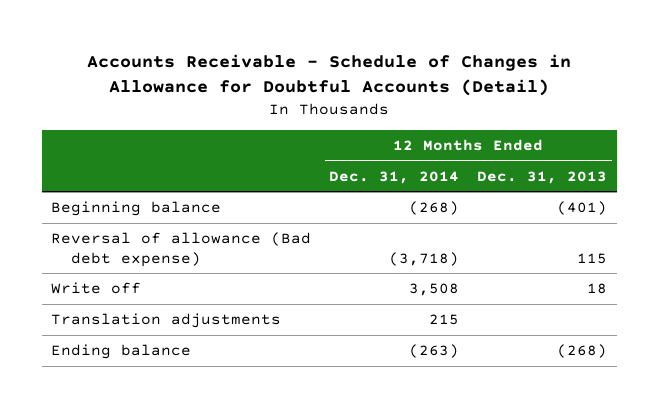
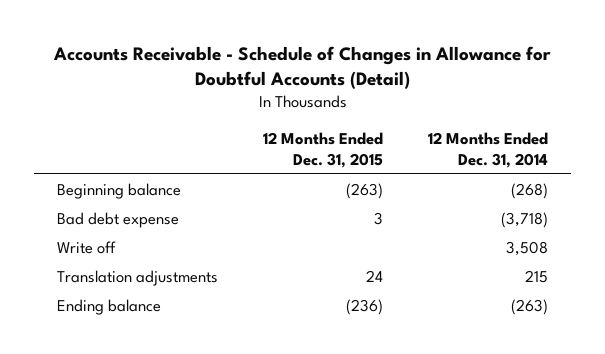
[477,170,608,184] Dec. 31, 2013 -> none
none -> [263,131,384,168] 12 Months Ended Dec. 31, 2015
[51,232,312,267] Reversal of allowance (Bad debt expense) -> [56,211,179,228] Bad debt expense

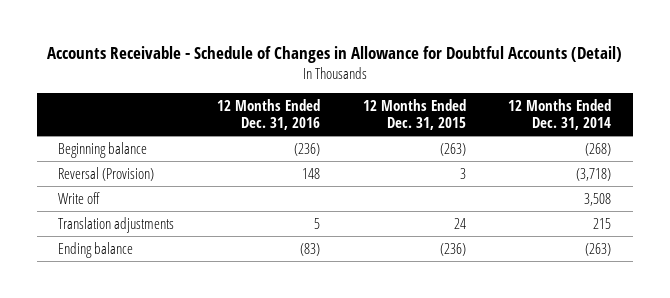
none -> [217,98,321,130] 12 Months Ended Dec. 31, 2016
[56,211,179,228] Bad debt expense -> [58,166,155,181] Reversal (Provision)

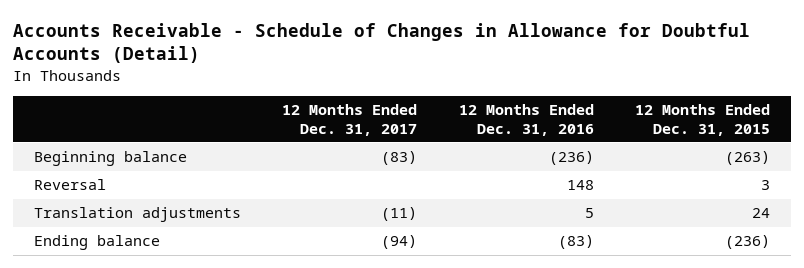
[508,98,612,130] 12 Months Ended Dec. 31, 2014 -> none
none -> [282,104,418,136] 12 Months Ended Dec. 31, 2017
[58,191,101,204] Write off -> none
[58,166,155,181] Reversal (Provision) -> [34,179,107,191] Reversal

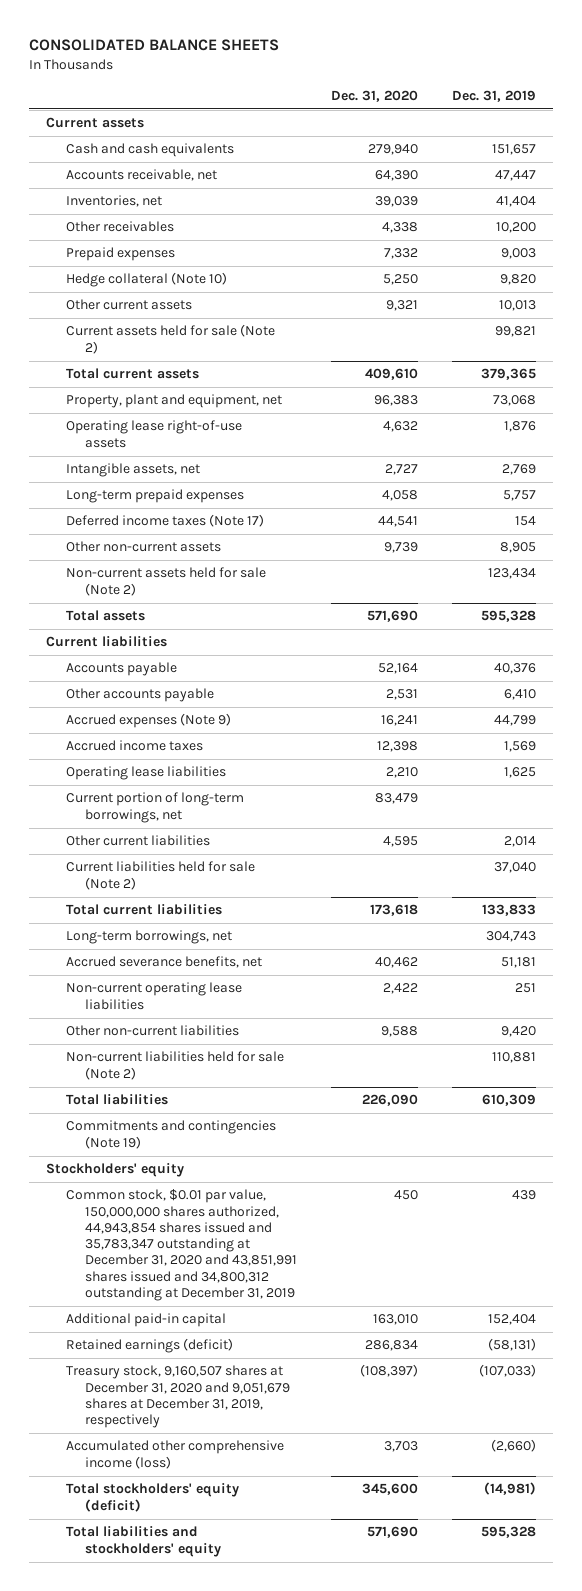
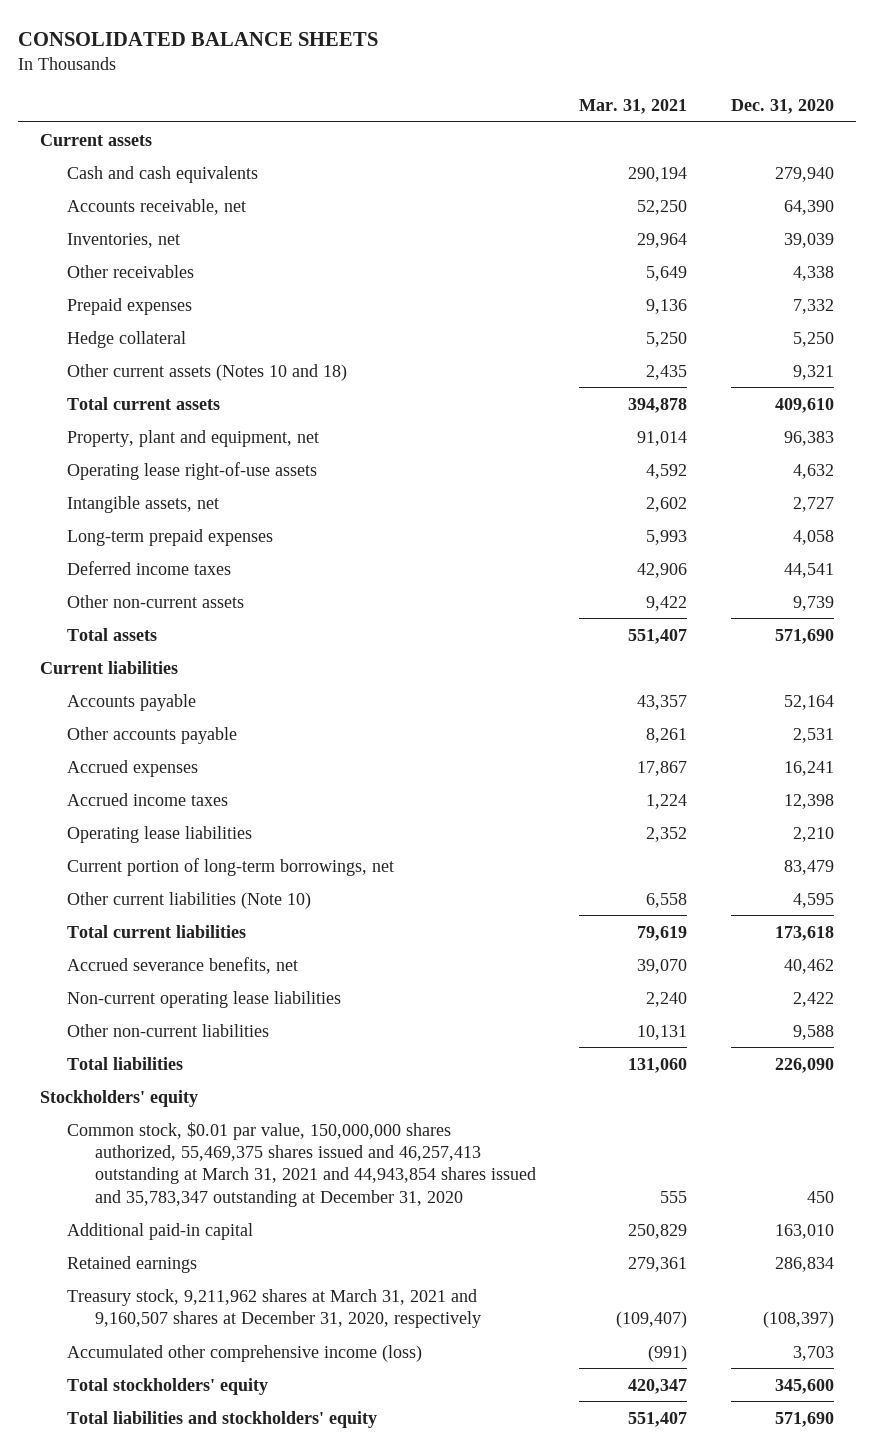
[452,90,537,103] Dec. 31, 2019 -> none
none -> [579,98,688,114] Mar. 31, 2021
[65,324,275,354] Current assets held for sale (Note 2) -> none
[65,272,227,288] Hedge collateral (Note 10) -> [67,330,187,348] Hedge collateral
[65,299,192,311] Other current assets -> [67,363,348,381] Other current assets (Notes 10 and 18)
[65,514,264,528] Deferred income taxes (Note 17) -> [67,560,232,575] Deferred income taxes
[65,567,266,596] Non-current assets held for sale (Note 2) -> none
[65,713,231,729] Accrued expenses (Note 9) -> [67,759,199,777] Accrued expenses
[65,861,255,890] Current liabilities held for sale (Note 2) -> none
[65,835,210,847] Other current liabilities -> [67,891,312,909] Other current liabilities (Note 10)
[65,930,232,945] Long-term borrowings, net -> none
[65,1051,284,1080] Non-current liabilities held for sale (Note 2) -> none
[65,1120,276,1149] Commitments and contingencies (Note 19) -> none
[65,1189,298,1301] Common stock, $0.01 par value, 150,000,000 shares authorized, 44,943,854 shares issued and 35,783,347 outstanding at December 31, 2020 and 43,851,991 shares issued and 34,800,312 outstanding at December 31, 2019 -> [67,1121,536,1207] Common stock, $0.01 par value, 150,000,000 shares authorized, 55,469,375 shares issued and 46,257,413 outstanding at March 31, 2021 and 44,943,854 shares issued and 35,783,347 outstanding at December 31, 2020
[65,1338,233,1354] Retained earnings (deficit) -> [67,1255,198,1273] Retained earnings
[65,1365,291,1429] Treasury stock, 9,160,507 shares at December 31, 2020 and 9,051,679 shares at December 31, 2019, respectively -> [67,1288,481,1328] Treasury stock, 9,211,962 shares at March 31, 2021 and 9,160,507 shares at December 31, 2020, respectively
[65,1483,239,1512] Total stockholders' equity (deficit) -> [67,1377,269,1395] Total stockholders' equity

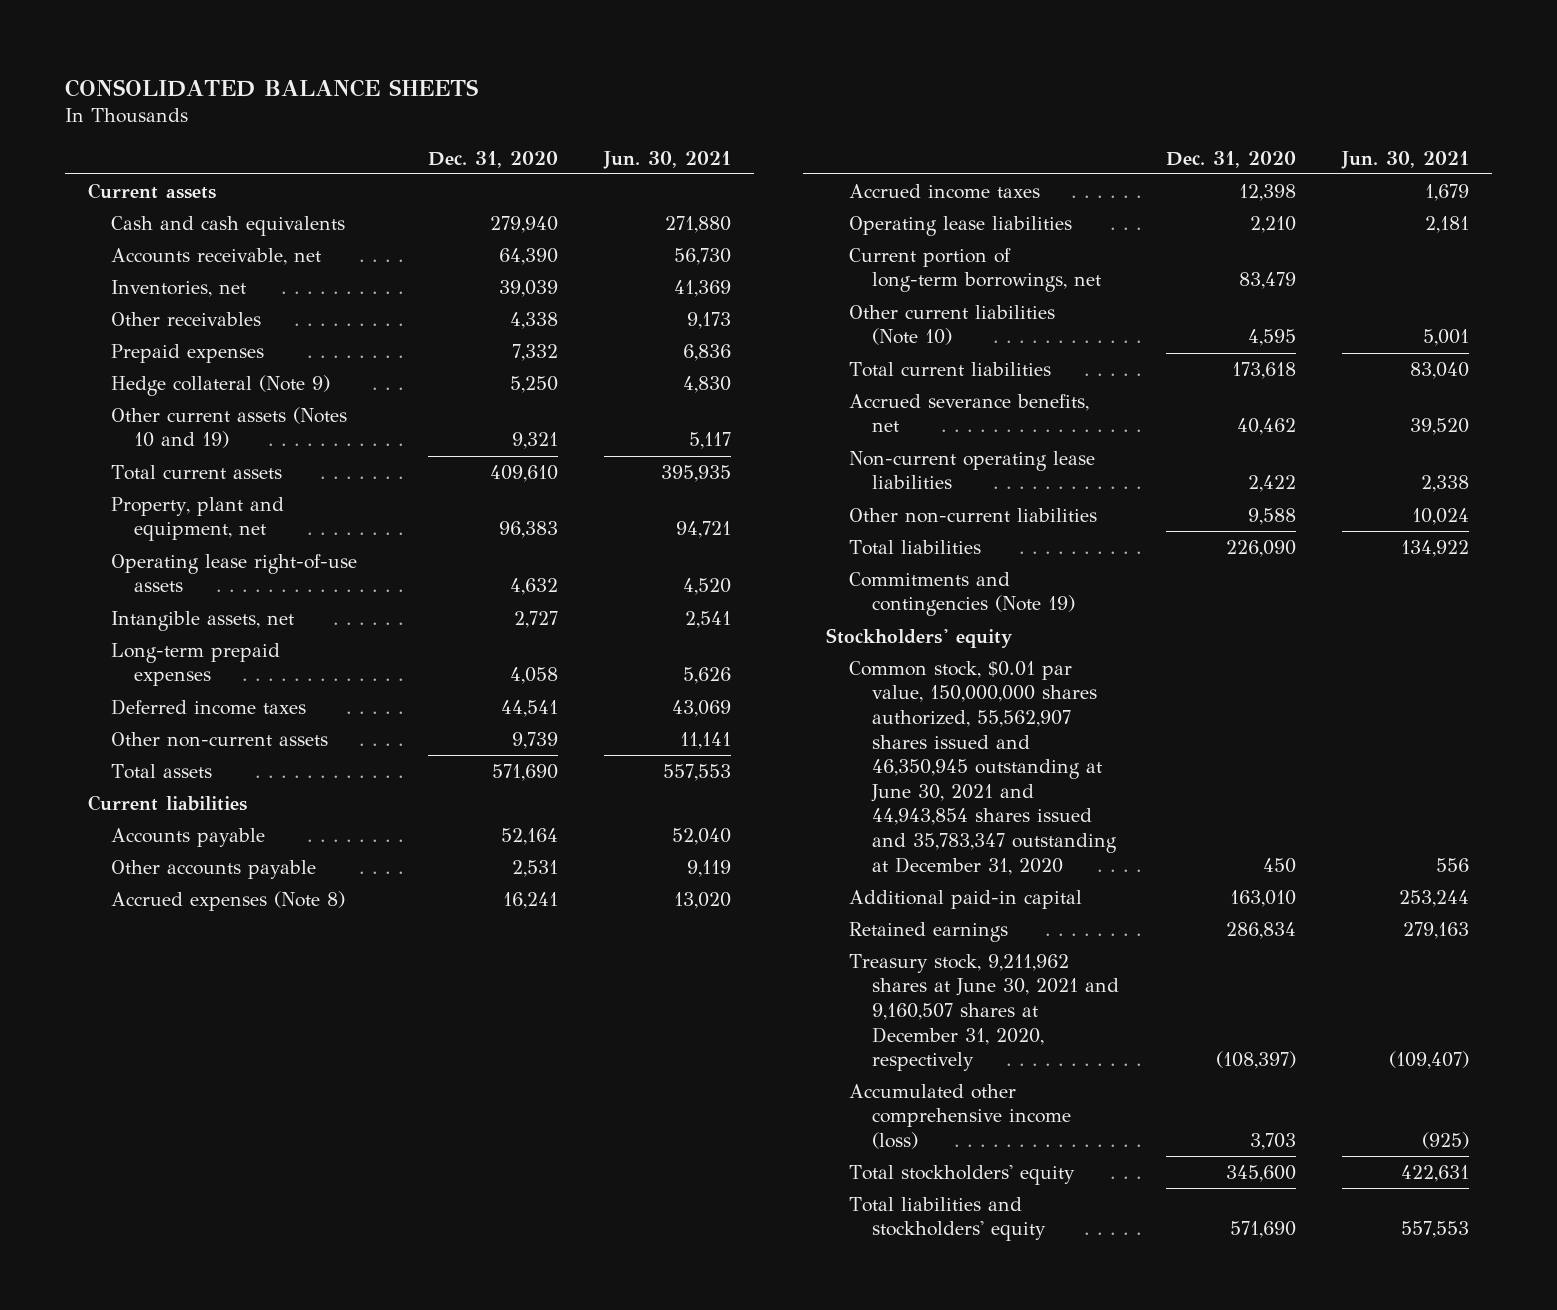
[579,98,688,114] Mar. 31, 2021 -> none
none -> [602,150,731,169] Jun. 30, 2021
[67,330,187,348] Hedge collateral -> [111,374,331,396] Hedge collateral (Note 9)
[67,363,348,381] Other current assets (Notes 10 and 18) -> [111,406,348,449] Other current assets (Notes 10 and 19)
[67,759,199,777] Accrued expenses -> [111,890,346,911] Accrued expenses (Note 8)
none -> [849,571,1076,617] Commitments and contingencies (Note 19)
[67,1121,536,1207] Common stock, $0.01 par value, 150,000,000 shares authorized, 55,469,375 shares issued and 46,257,413 outstanding at March 31, 2021 and 44,943,854 shares issued and 35,783,347 outstanding at December 31, 2020 -> [849,660,1118,875] Common stock, $0.01 par value, 150,000,000 shares authorized, 55,562,907 shares issued and 46,350,945 outstanding at June 30, 2021 and 44,943,854 shares issued and 35,783,347 outstanding at December 31, 2020
[67,1288,481,1328] Treasury stock, 9,211,962 shares at March 31, 2021 and 9,160,507 shares at December 31, 2020, respectively -> [849,953,1120,1072] Treasury stock, 9,211,962 shares at June 30, 2021 and 9,160,507 shares at December 31, 2020, respectively

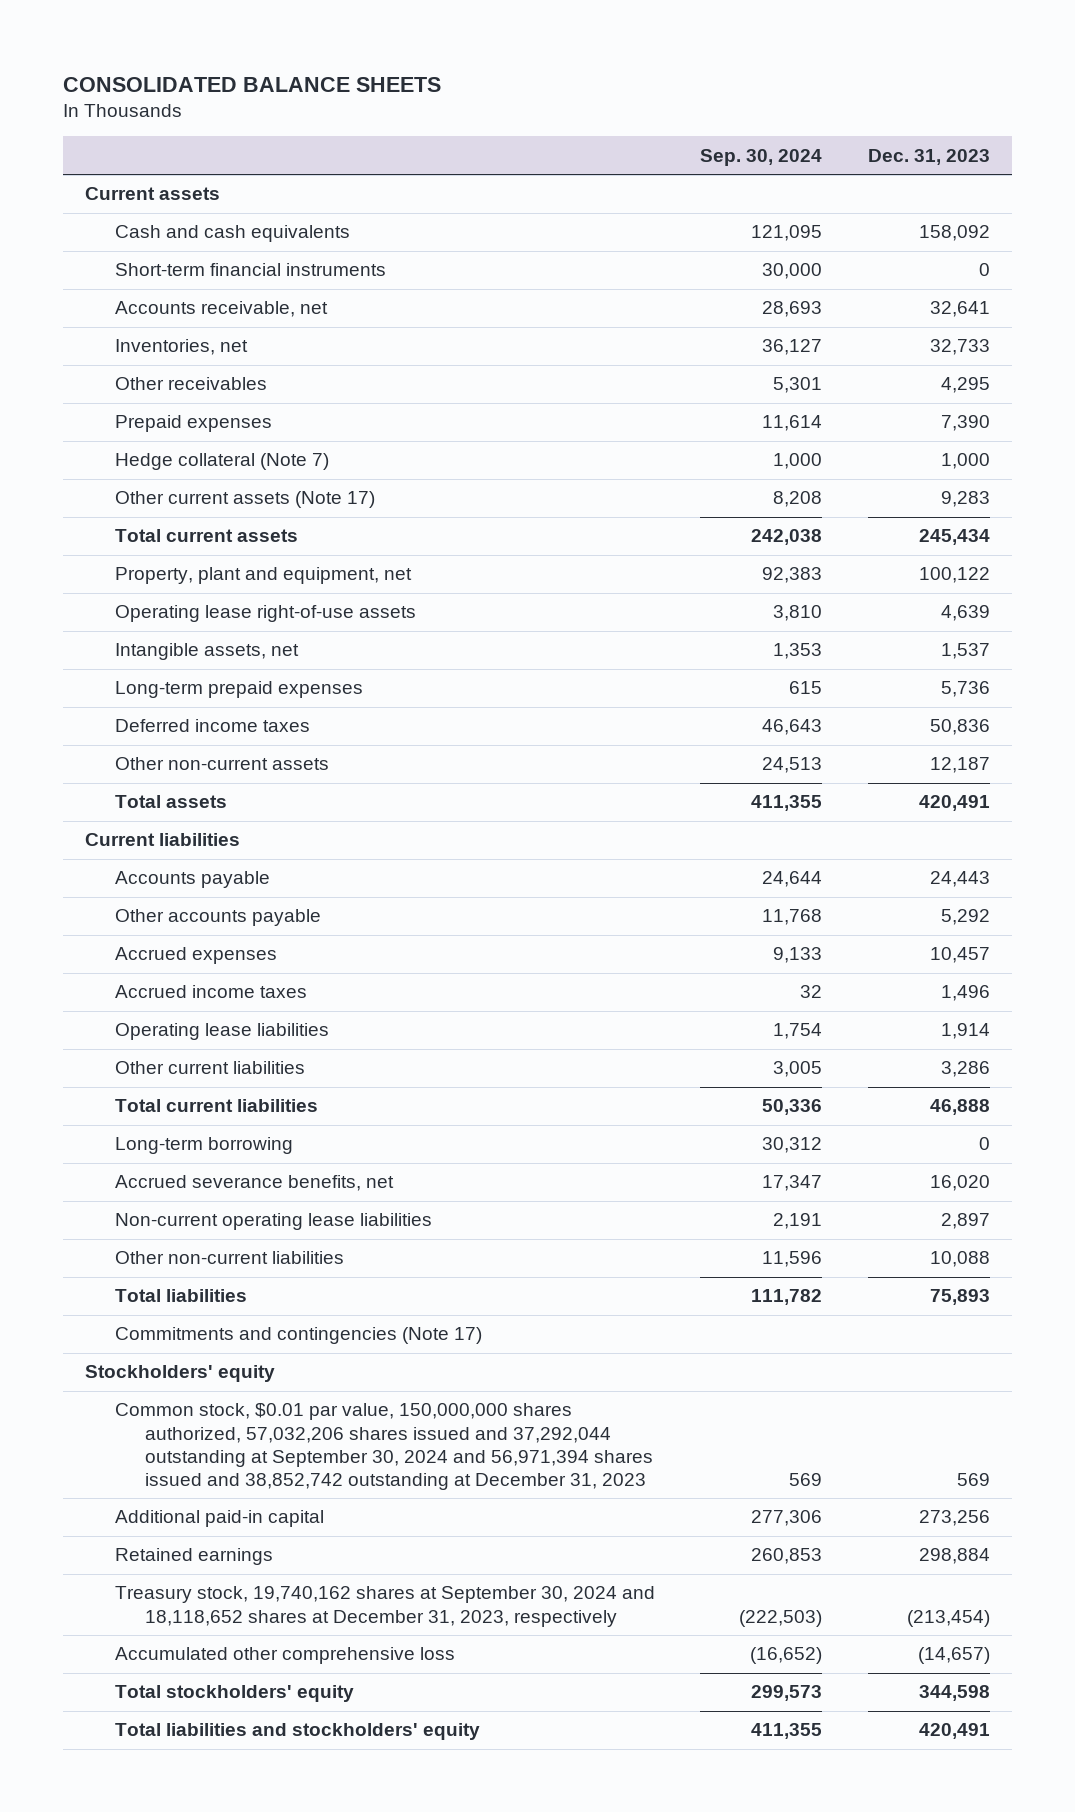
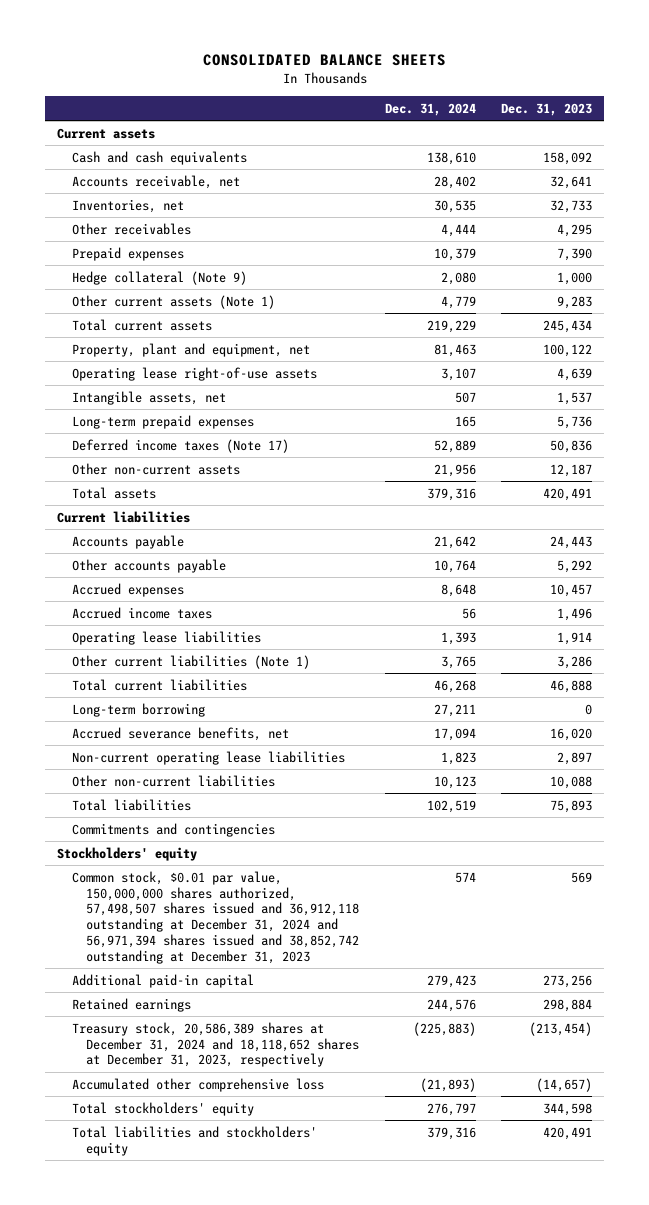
[700,148,823,166] Sep. 30, 2024 -> none
none -> [384,102,476,116] Dec. 31, 2024
[115,263,387,277] Short-term financial instruments -> none
[115,453,330,471] Hedge collateral (Note 7) -> [71,270,247,285] Hedge collateral (Note 9)
[115,491,376,509] Other current assets (Note 17) -> [71,294,275,309] Other current assets (Note 1)
[115,719,311,733] Deferred income taxes -> [71,438,289,453] Deferred income taxes (Note 17)
[115,1061,306,1075] Other current liabilities -> [71,654,310,669] Other current liabilities (Note 1)
[115,1327,483,1345] Commitments and contingencies (Note 17) -> [71,822,275,837] Commitments and contingencies
[115,1403,653,1490] Common stock, $0.01 par value, 150,000,000 shares authorized, 57,032,206 shares issued and 37,292,044 outstanding at September 30, 2024 and 56,971,394 shares issued and 38,852,742 outstanding at December 31, 2023 -> [71,870,360,964] Common stock, $0.01 par value, 150,000,000 shares authorized, 57,498,507 shares issued and 36,912,118 outstanding at December 31, 2024 and 56,971,394 shares issued and 38,852,742 outstanding at December 31, 2023
[115,1586,656,1627] Treasury stock, 19,740,162 shares at September 30, 2024 and 18,118,652 shares at December 31, 2023, respectively -> [71,1021,360,1068] Treasury stock, 20,586,389 shares at December 31, 2024 and 18,118,652 shares at December 31, 2023, respectively

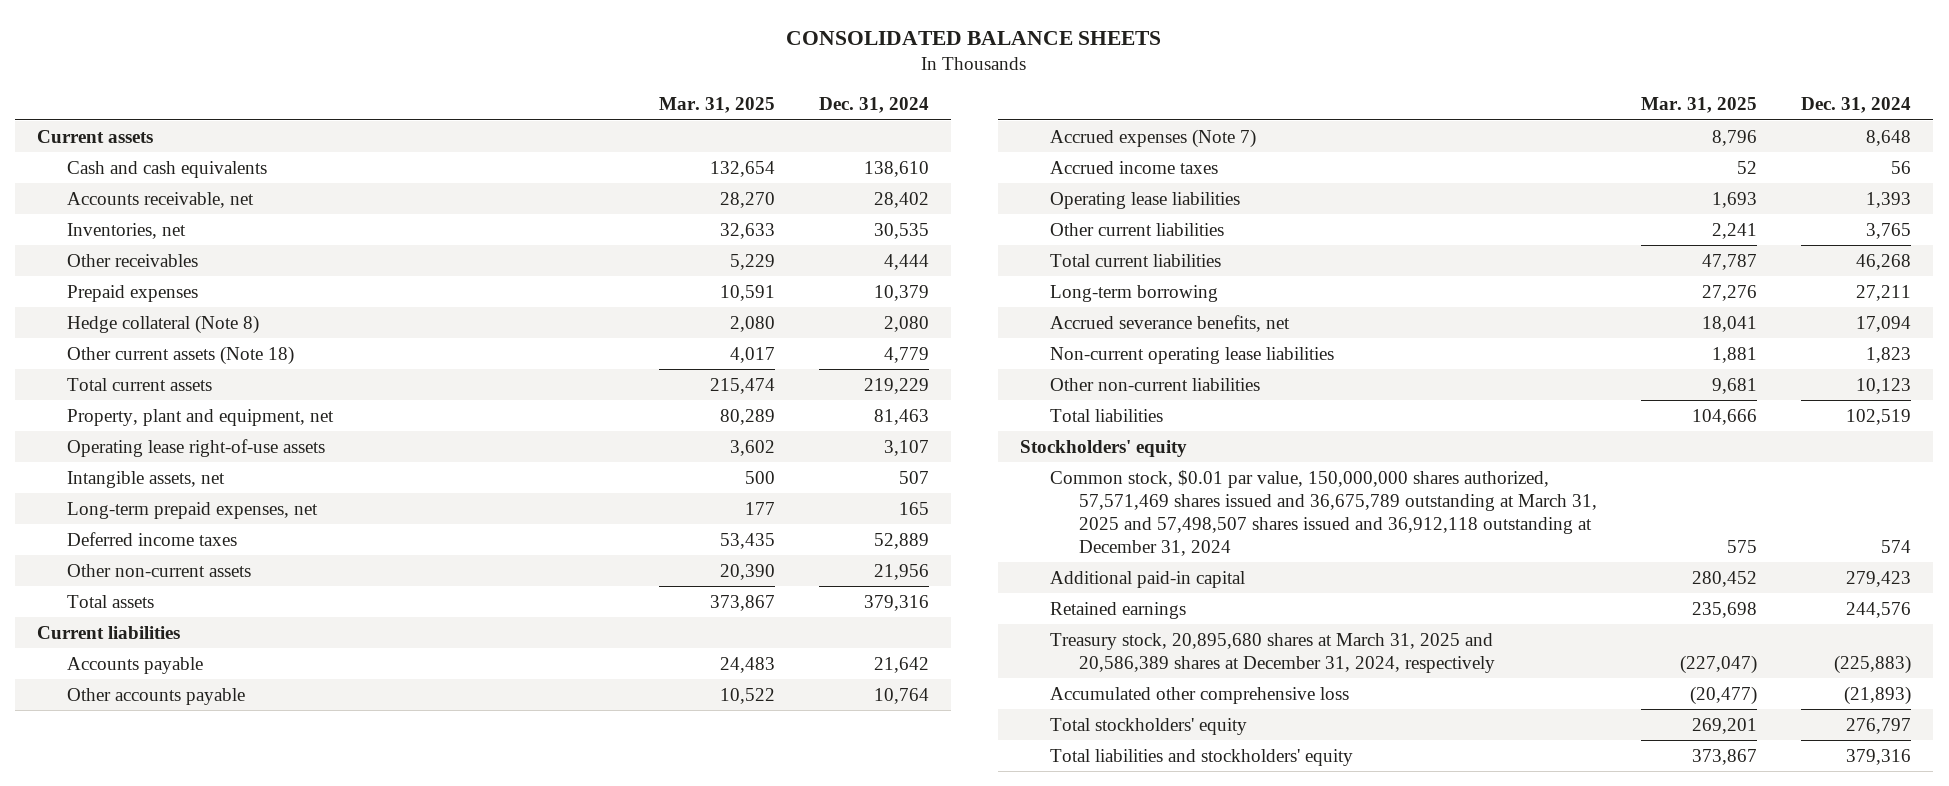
[500,102,592,116] Dec. 31, 2023 -> none
none -> [658,97,775,114] Mar. 31, 2025
[71,270,247,285] Hedge collateral (Note 9) -> [67,314,260,334] Hedge collateral (Note 8)
[71,294,275,309] Other current assets (Note 1) -> [67,345,295,365] Other current assets (Note 18)
[71,414,254,429] Long-term prepaid expenses -> [67,501,319,519] Long-term prepaid expenses, net
[71,438,289,453] Deferred income taxes (Note 17) -> [67,531,238,546] Deferred income taxes
[71,582,184,597] Accrued expenses -> [1049,128,1256,148] Accrued expenses (Note 7)
[71,654,310,669] Other current liabilities (Note 1) -> [1049,222,1224,236] Other current liabilities
[71,822,275,837] Commitments and contingencies -> none
[71,870,360,964] Common stock, $0.01 par value, 150,000,000 shares authorized, 57,498,507 shares issued and 36,912,118 outstanding at December 31, 2024 and 56,971,394 shares issued and 38,852,742 outstanding at December 31, 2023 -> [1049,469,1598,556] Common stock, $0.01 par value, 150,000,000 shares authorized, 57,571,469 shares issued and 36,675,789 outstanding at March 31, 2025 and 57,498,507 shares issued and 36,912,118 outstanding at December 31, 2024
[71,1021,360,1068] Treasury stock, 20,586,389 shares at December 31, 2024 and 18,118,652 shares at December 31, 2023, respectively -> [1049,632,1496,673] Treasury stock, 20,895,680 shares at March 31, 2025 and 20,586,389 shares at December 31, 2024, respectively

